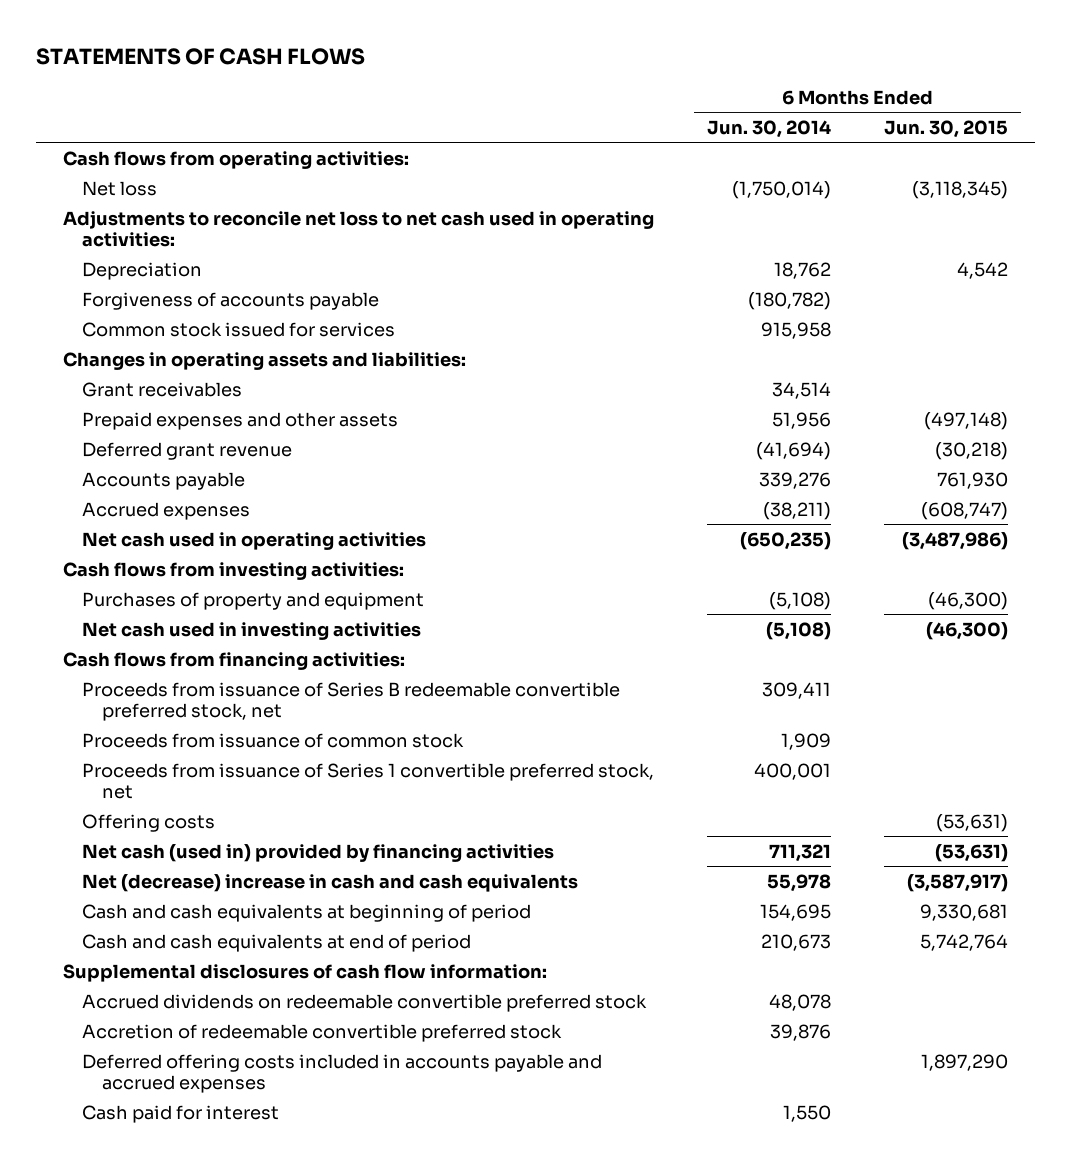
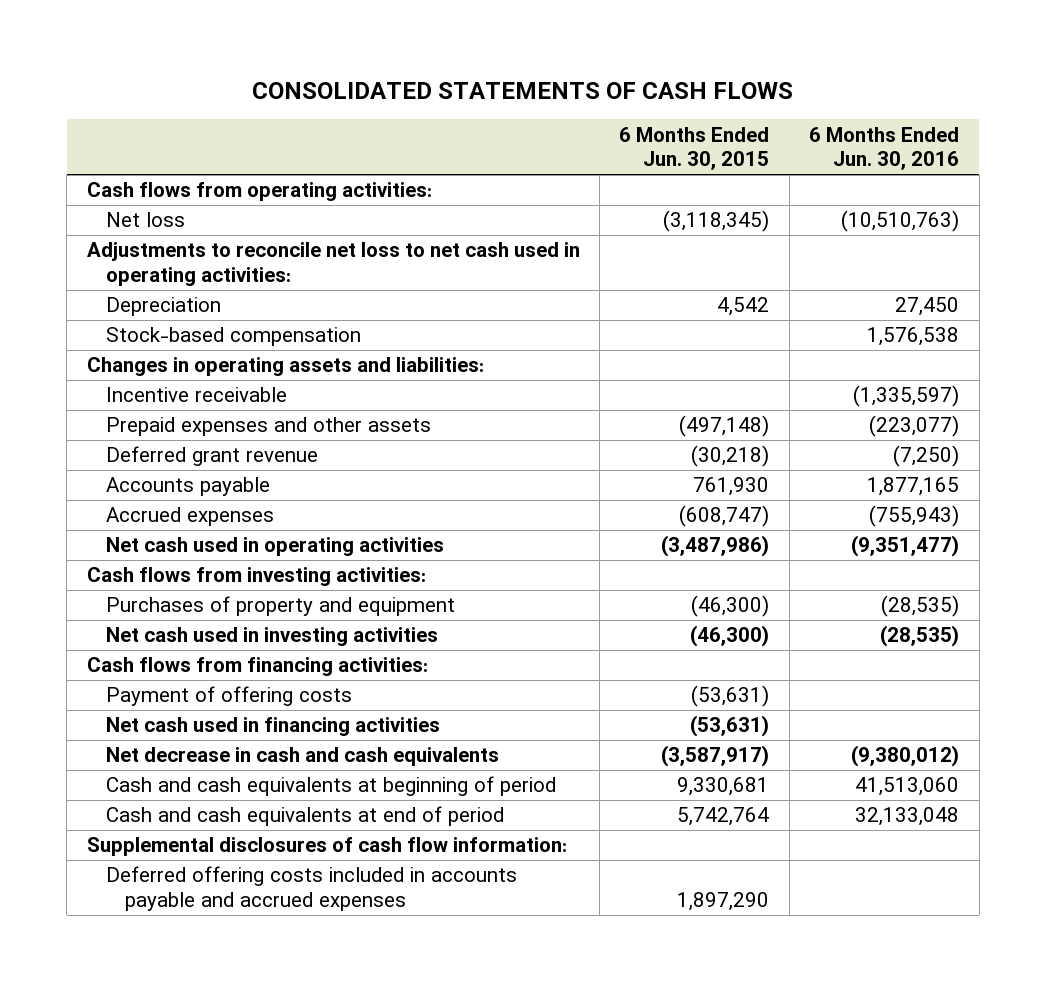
[36,48,366,66] STATEMENTS OF CASH FLOWS -> [251,81,793,99] CONSOLIDATED STATEMENTS OF CASH FLOWS
[707,120,832,139] Jun. 30, 2014 -> none
none -> [809,126,960,171] 6 Months Ended Jun. 30, 2016
[82,291,380,310] Forgiveness of accounts payable -> none
[82,321,396,337] Common stock issued for services -> none
none -> [105,327,361,347] Stock-based compensation
[82,381,243,397] Grant receivables -> none
none -> [105,387,287,403] Incentive receivable
[82,681,621,721] Proceeds from issuance of Series B redeemable convertible preferred stock, net -> none
[82,732,465,748] Proceeds from issuance of common stock -> none
[82,762,655,799] Proceeds from issuance of Series 1 convertible preferred stock, net -> none
[82,813,216,832] Offering costs -> [105,686,352,707] Payment of offering costs
[82,843,555,862] Net cash (used in) provided by financing activities -> [105,717,440,737] Net cash used in financing activities
[82,873,579,892] Net (decrease) increase in cash and cash equivalents -> [105,747,499,767] Net decrease in cash and cash equivalents
[82,993,648,1012] Accrued dividends on redeemable convertible preferred stock -> none
[82,1023,563,1042] Accretion of redeemable convertible preferred stock -> none
[82,1104,280,1123] Cash paid for interest -> none

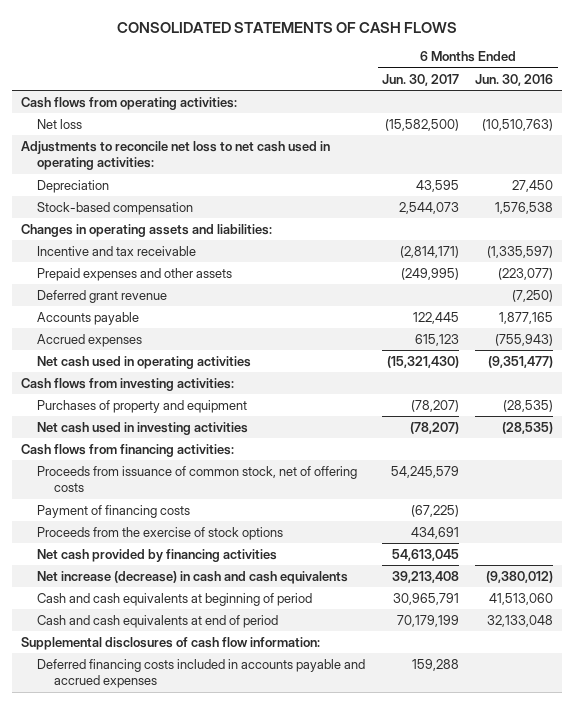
[619,126,770,171] 6 Months Ended Jun. 30, 2015 -> none
none -> [381,73,459,86] Jun. 30, 2017
[105,387,287,403] Incentive receivable -> [37,245,197,256] Incentive and tax receivable
none -> [37,465,358,493] Proceeds from issuance of common stock, net of offering costs
[105,686,352,707] Payment of offering costs -> [37,504,191,518] Payment of financing costs
none -> [37,526,284,540] Proceeds from the exercise of stock options
[105,717,440,737] Net cash used in financing activities -> [37,548,278,562] Net cash provided by financing activities
[105,747,499,767] Net decrease in cash and cash equivalents -> [37,570,349,584] Net increase (decrease) in cash and cash equivalents
[105,866,517,911] Deferred offering costs included in accounts payable and accrued expenses -> [37,658,366,689] Deferred financing costs included in accounts payable and accrued expenses

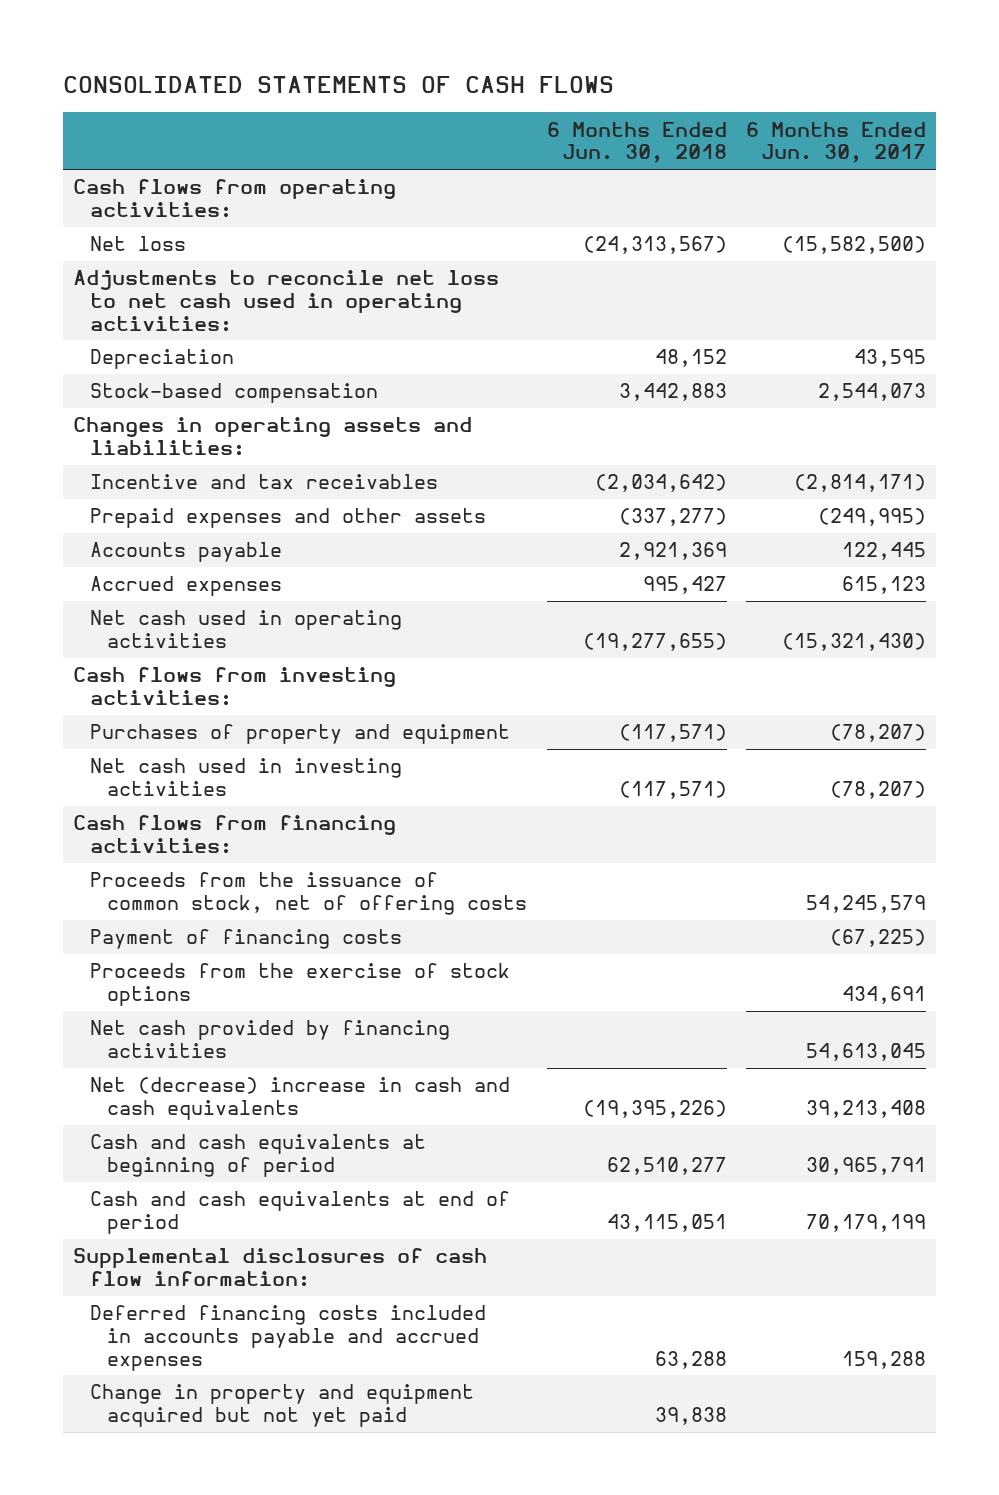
[475,73,554,86] Jun. 30, 2016 -> none
none -> [546,121,727,164] 6 Months Ended Jun. 30, 2018
[37,245,197,256] Incentive and tax receivable -> [90,474,439,490] Incentive and tax receivables
[37,289,168,303] Deferred grant revenue -> none
[37,465,358,493] Proceeds from issuance of common stock, net of offering costs -> [90,872,528,915] Proceeds from the issuance of common stock, net of offering costs
[37,570,349,584] Net increase (decrease) in cash and cash equivalents -> [90,1077,511,1120] Net (decrease) increase in cash and cash equivalents
none -> [90,1384,475,1427] Change in property and equipment acquired but not yet paid

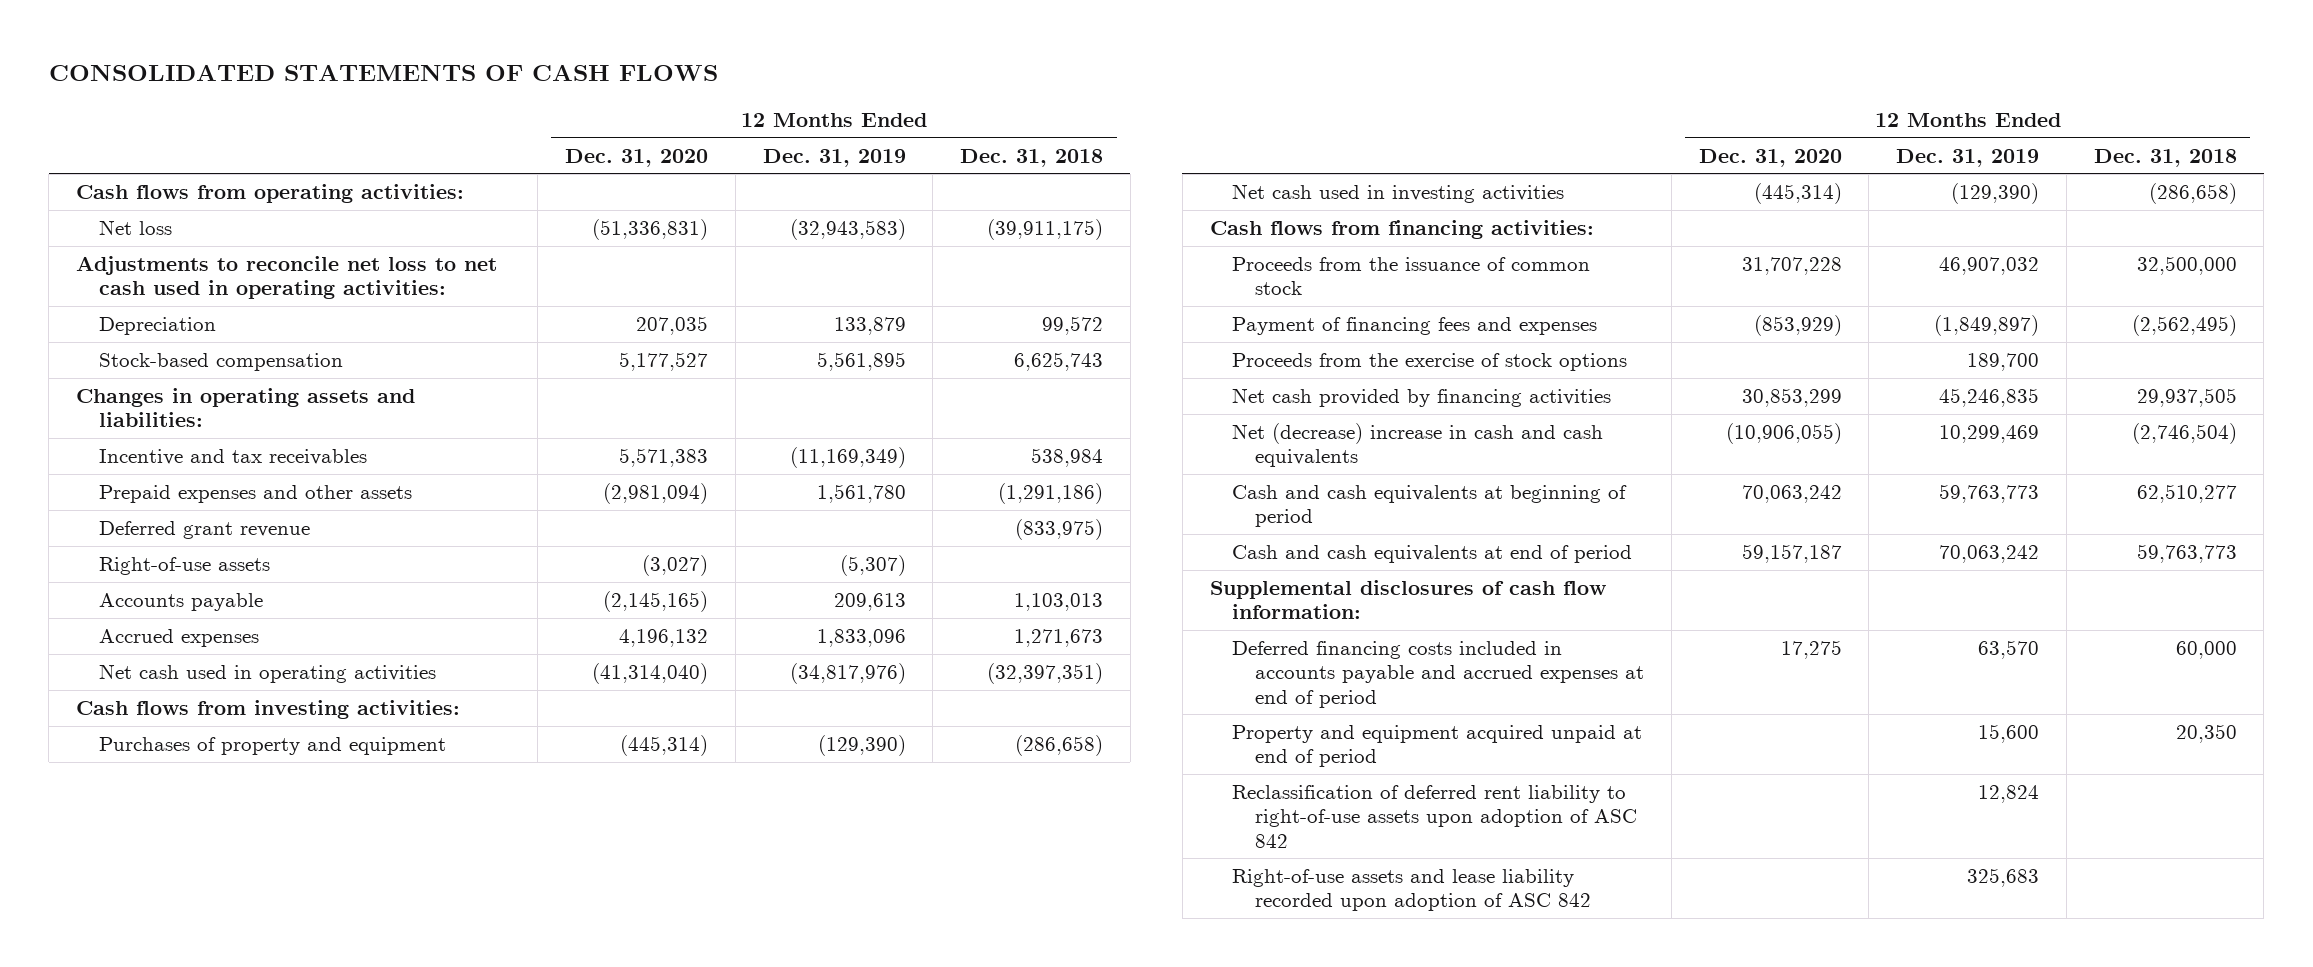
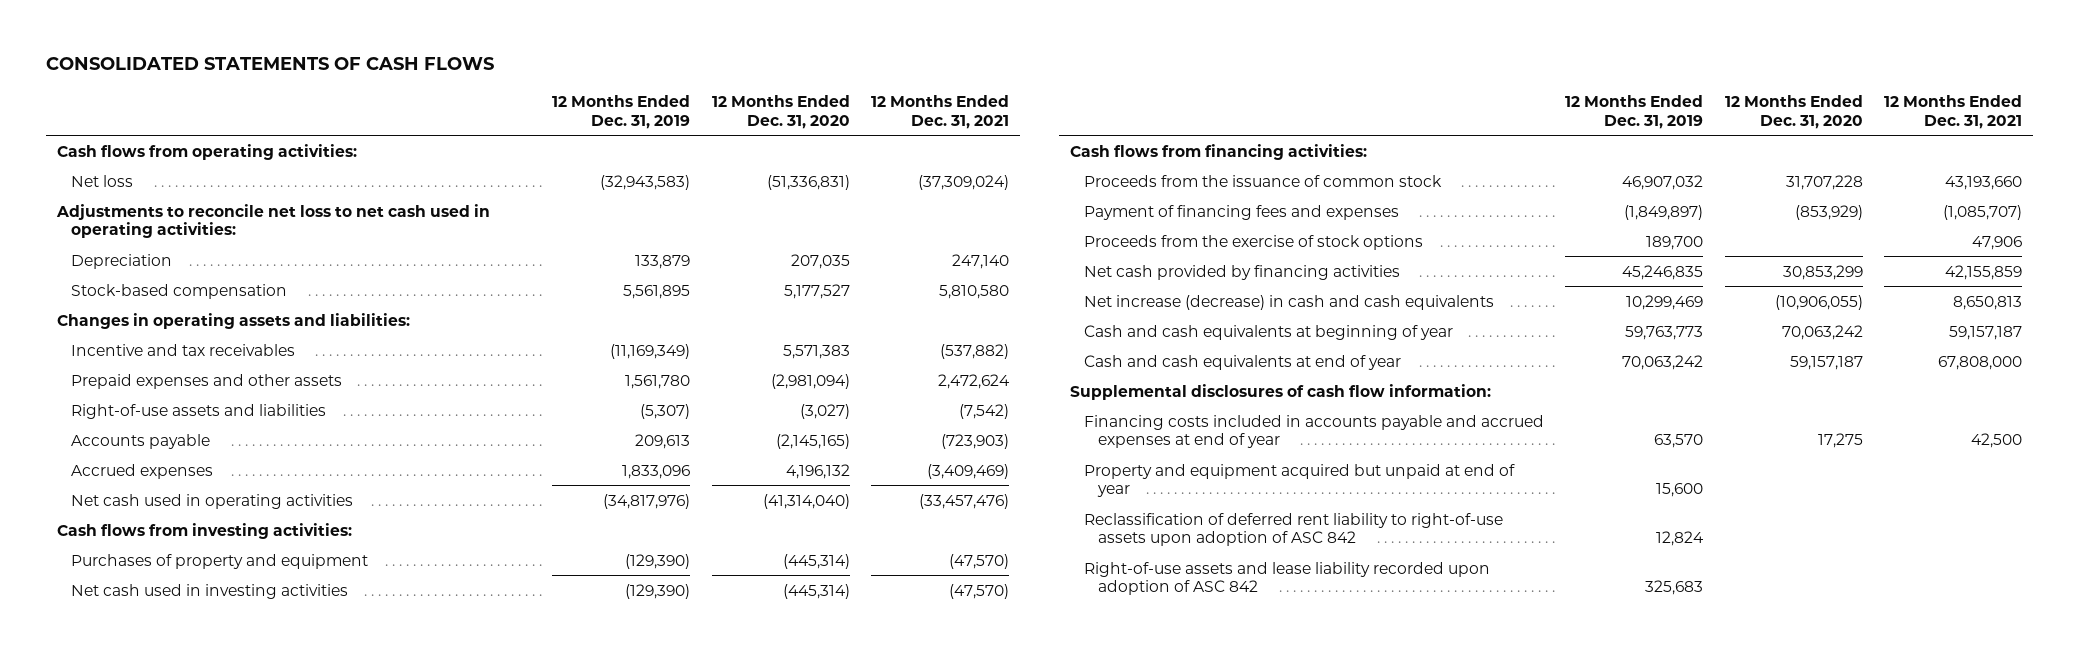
[960,148,1104,167] Dec. 31, 2018 -> none
none -> [871,94,1010,129] 12 Months Ended Dec. 31, 2021
[98,520,310,539] Deferred grant revenue -> none
[98,556,270,575] Right-of-use assets -> [70,403,326,419] Right-of-use assets and liabilities
[1232,422,1604,468] Net (decrease) increase in cash and cash equivalents -> [1083,294,1494,310] Net increase (decrease) in cash and cash equivalents
[1232,484,1628,528] Cash and cash equivalents at beginning of period -> [1083,324,1453,340] Cash and cash equivalents at beginning of year
[1232,544,1633,563] Cash and cash equivalents at end of period -> [1083,354,1401,370] Cash and cash equivalents at end of year
[1232,640,1645,708] Deferred financing costs included in accounts payable and accrued expenses at end of period -> [1083,414,1544,449] Financing costs included in accounts payable and accrued expenses at end of year
[1232,724,1643,768] Property and equipment acquired unpaid at end of period -> [1083,463,1515,498] Property and equipment acquired but unpaid at end of year

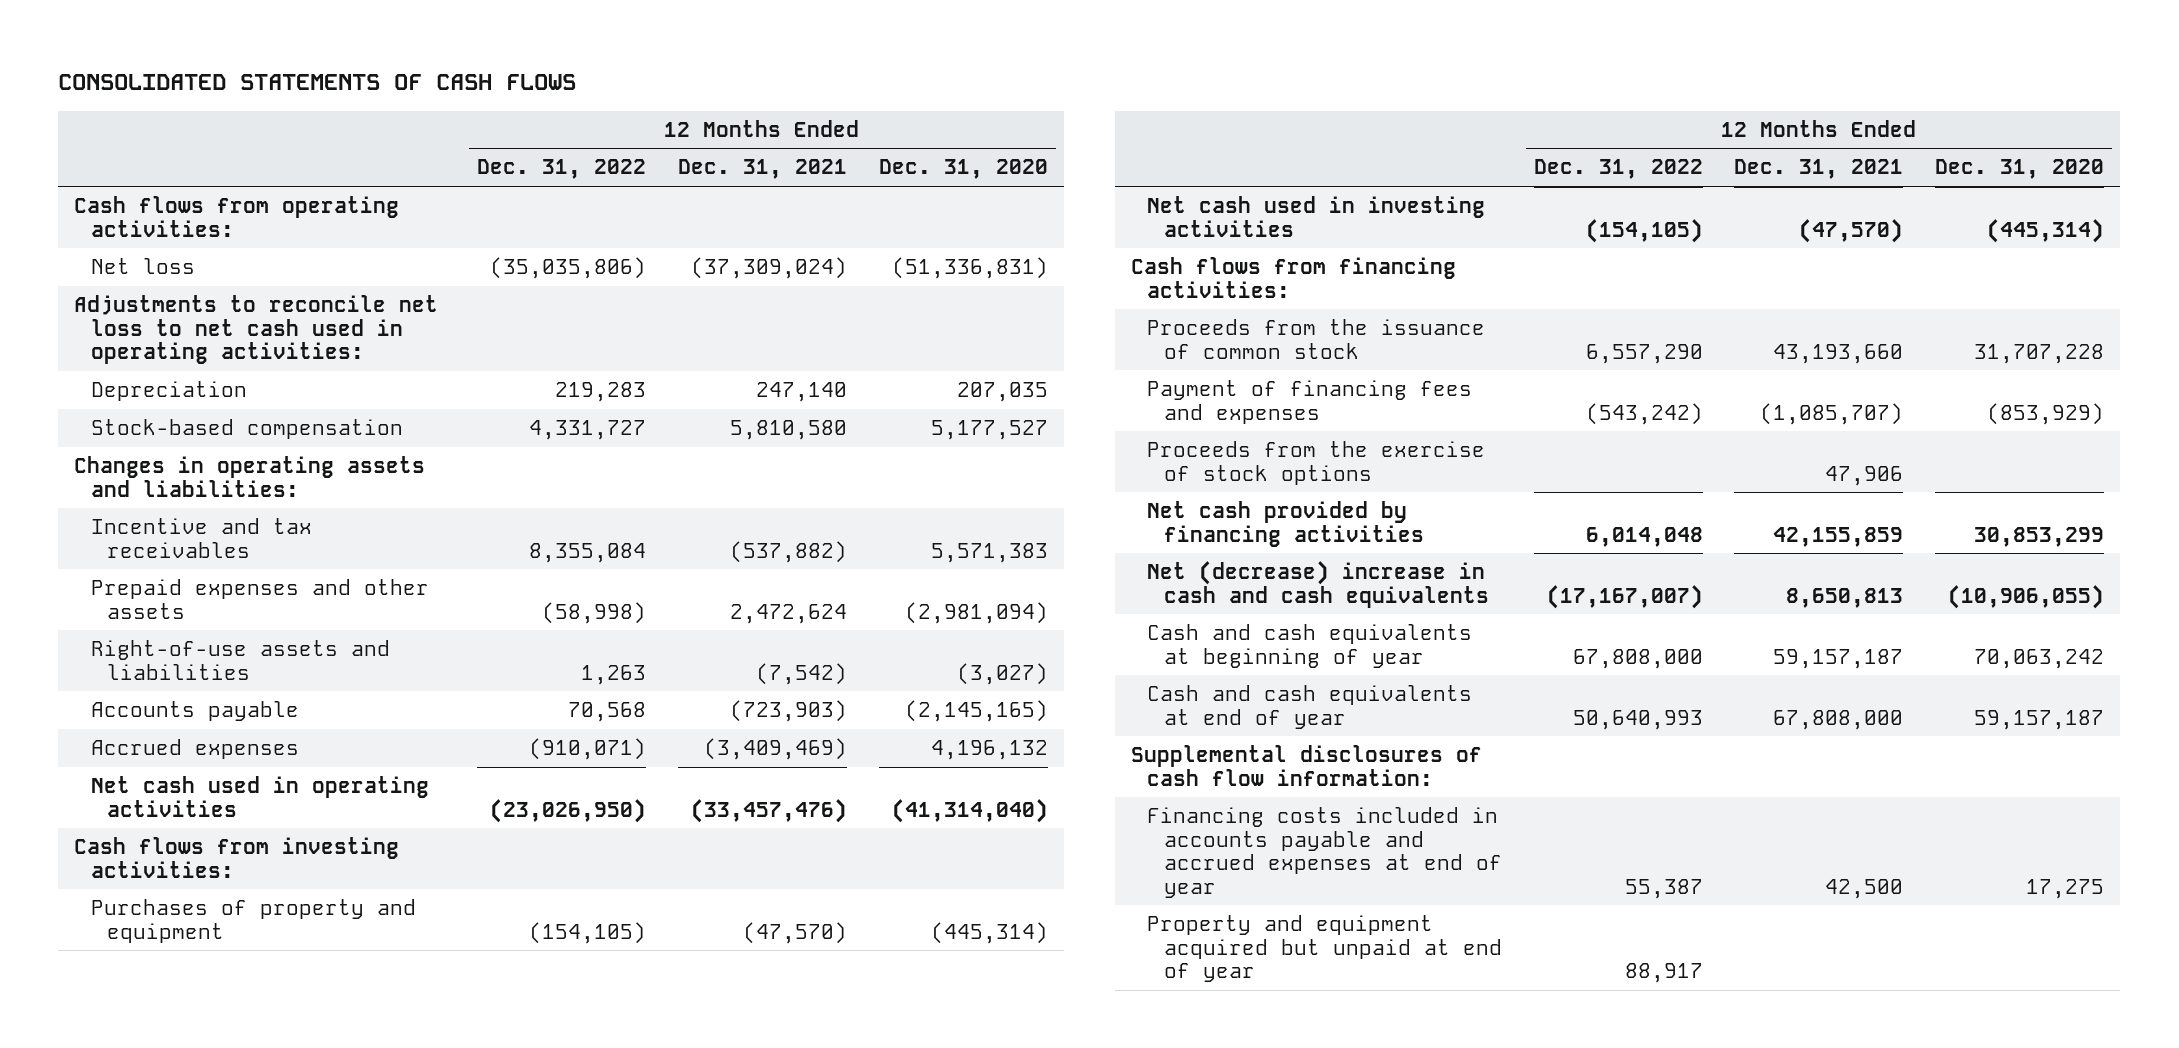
[552,94,691,129] 12 Months Ended Dec. 31, 2019 -> none
none -> [477,159,647,180] Dec. 31, 2022
[1083,294,1494,310] Net increase (decrease) in cash and cash equivalents -> [1147,561,1489,608] Net (decrease) increase in cash and cash equivalents
[1083,512,1503,547] Reclassification of deferred rent liability to right-of-use assets upon adoption of ASC 842 -> none
[1083,561,1490,596] Right-of-use assets and lease liability recorded upon adoption of ASC 842 -> none

